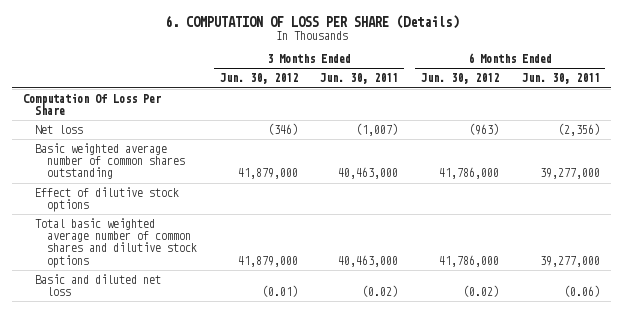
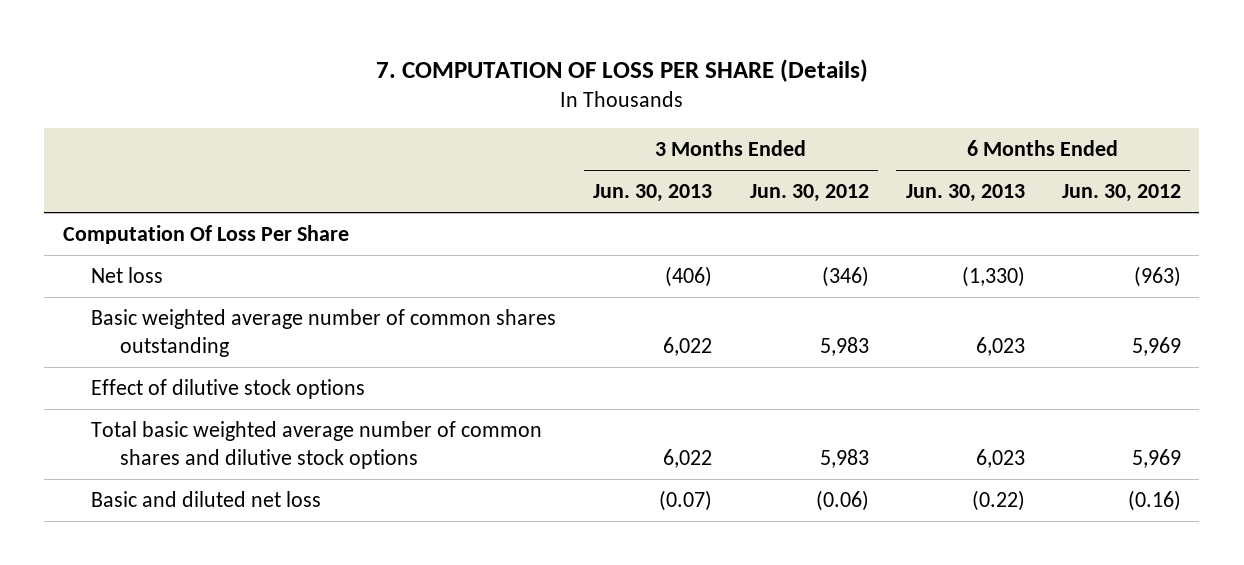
[164,14,459,29] 6. COMPUTATION OF LOSS PER SHARE (Details) -> [375,58,868,82] 7. COMPUTATION OF LOSS PER SHARE (Details)
[320,73,399,85] Jun. 30, 2011 -> none
[521,73,600,85] Jun. 30, 2011 -> none
none -> [593,184,713,203] Jun. 30, 2013
none -> [905,184,1025,203] Jun. 30, 2013
[237,168,298,180] 41,879,000 -> [819,336,869,356] 5,983
[439,167,500,180] 41,786,000 -> [1131,336,1181,356] 5,969
[237,255,298,267] 41,879,000 -> [819,448,869,468] 5,983
[439,254,500,267] 41,786,000 -> [1131,448,1181,468] 5,969
[261,285,298,298] (0.01) -> [815,489,869,511] (0.06)
[463,285,500,298] (0.02) -> [1127,489,1181,511] (0.16)

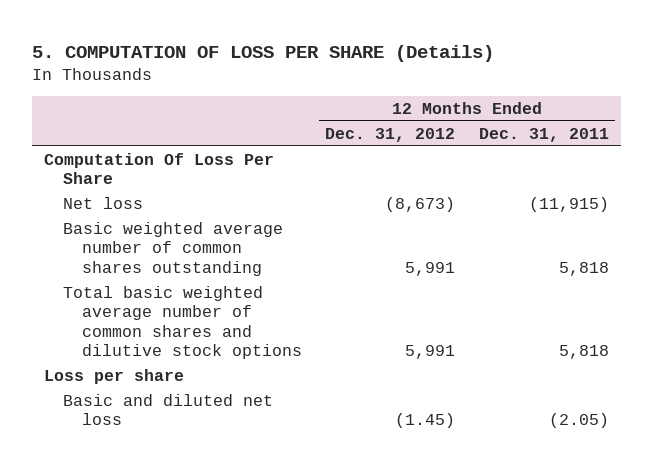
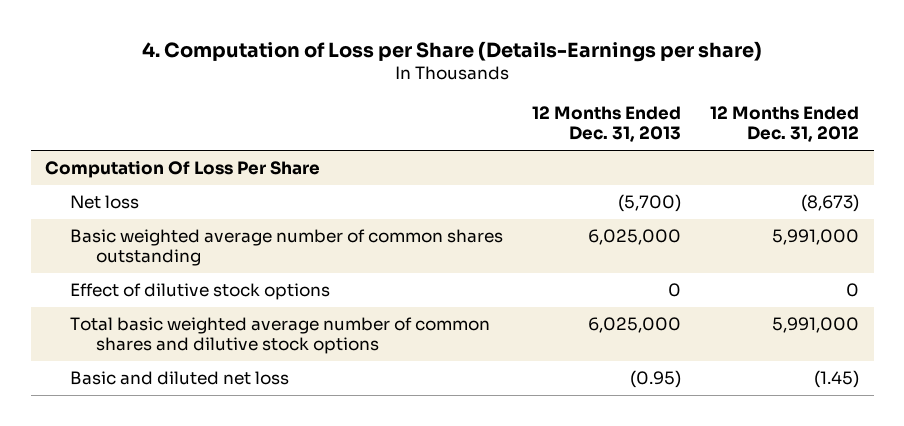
[32,44,495,62] 5. COMPUTATION OF LOSS PER SHARE (Details) -> [142,40,763,62] 4. Computation of Loss per Share (Details-Earnings per share)
[479,127,610,142] Dec. 31, 2011 -> none
none -> [532,106,682,143] 12 Months Ended Dec. 31, 2013
[44,368,185,384] Loss per share -> none
[405,261,456,276] 5,991 -> [772,228,860,245] 5,991,000
none -> [70,282,331,300] Effect of dilutive stock options
[405,345,456,360] 5,991 -> [772,316,860,333] 5,991,000

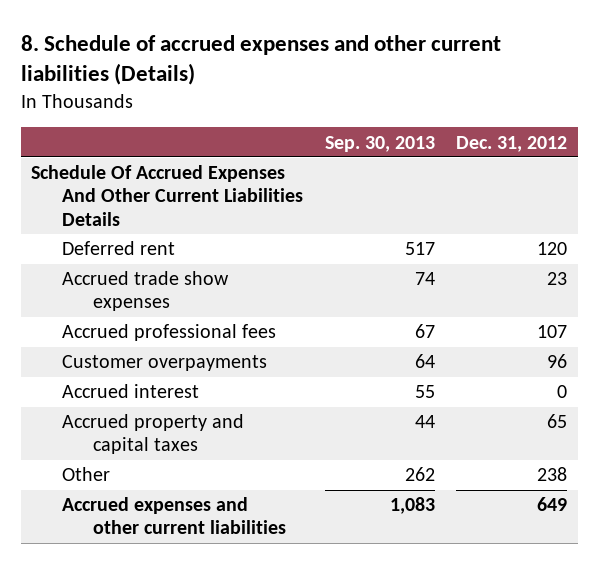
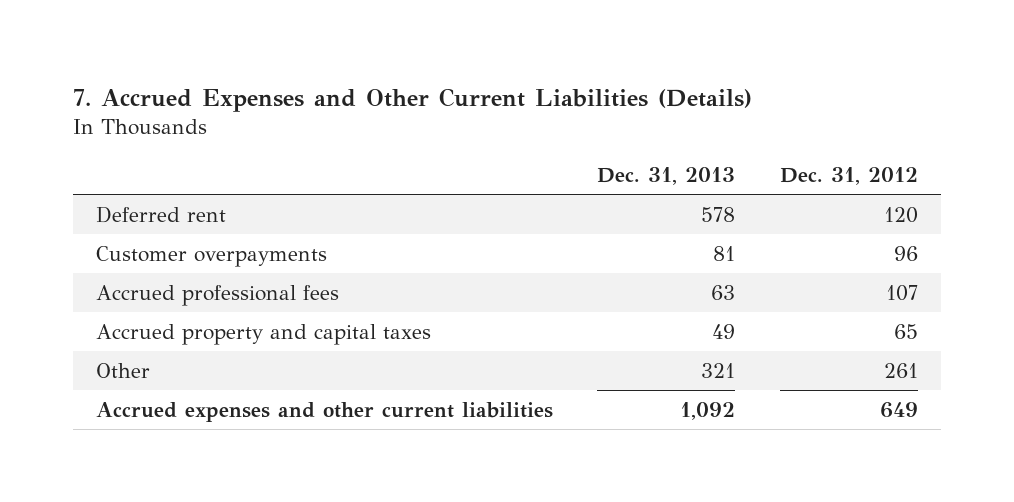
[20,35,501,86] 8. Schedule of accrued expenses and other current liabilities (Details) -> [73,87,753,112] 7. Accrued Expenses and Other Current Liabilities (Details)
[324,135,435,152] Sep. 30, 2013 -> none
none -> [597,166,736,185] Dec. 31, 2013
[31,165,304,226] Schedule Of Accrued Expenses And Other Current Liabilities Details -> none
[62,271,230,312] Accrued trade show expenses -> none
[62,384,200,399] Accrued interest -> none
[62,324,277,342] Accrued professional fees -> [95,284,339,306] Accrued professional fees
[537,467,568,482] 238 -> [884,362,919,378] 261

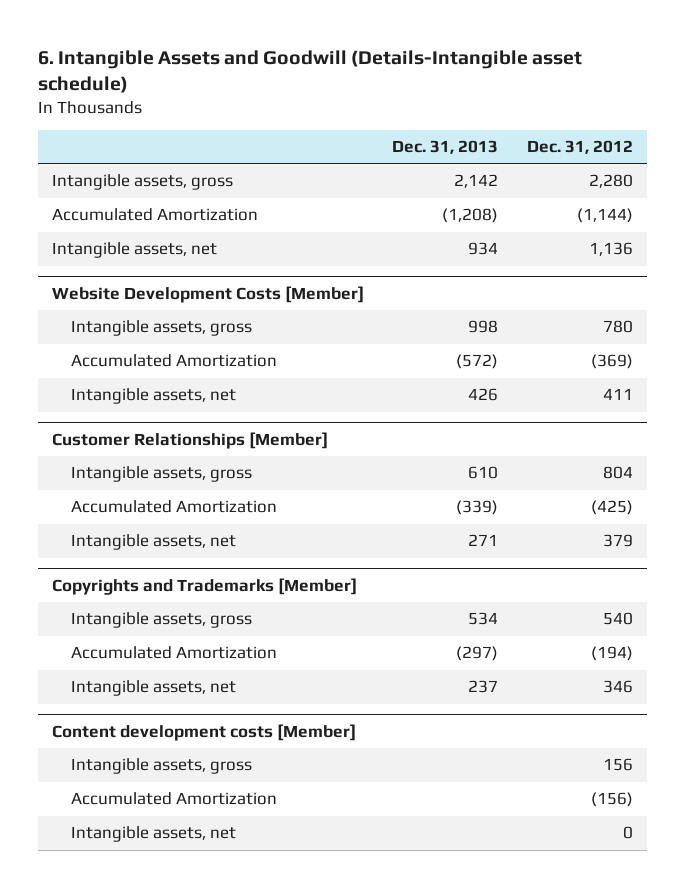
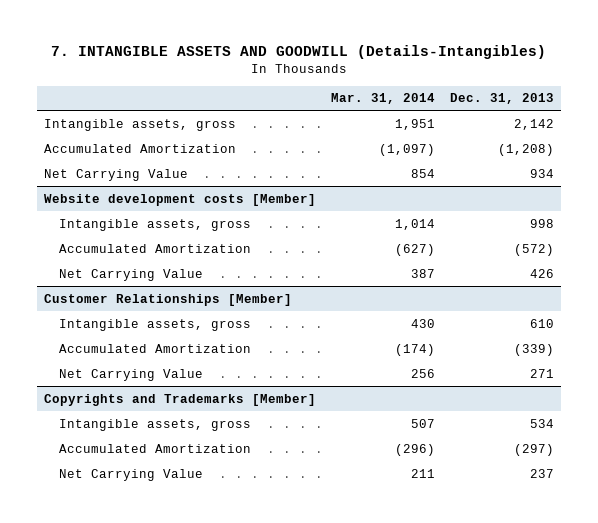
[38,50,583,94] 6. Intangible Assets and Goodwill (Details-Intangible asset schedule) -> [50,45,546,60] 7. INTANGIBLE ASSETS AND GOODWILL (Details-Intangibles)
[526,139,633,154] Dec. 31, 2012 -> none
none -> [330,93,435,105] Mar. 31, 2014
[52,242,218,259] Intangible assets, net -> [43,168,188,181] Net Carrying Value
[52,285,365,303] Website Development Costs [Member] -> [43,193,316,206] Website development costs [Member]
[70,388,236,405] Intangible assets, net -> [59,268,204,281] Net Carrying Value
[70,534,236,551] Intangible assets, net -> [59,368,204,381] Net Carrying Value
[52,723,357,741] Content development costs [Member] -> none
[70,758,252,775] Intangible assets, gross -> none
[70,792,277,806] Accumulated Amortization -> none
[70,826,236,843] Intangible assets, net -> none
[70,680,236,697] Intangible assets, net -> [59,468,204,481] Net Carrying Value

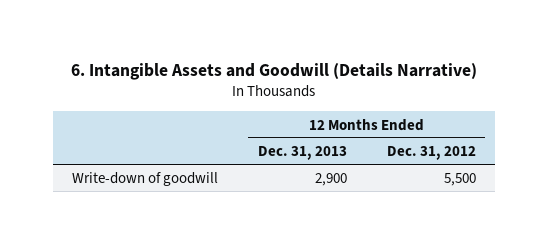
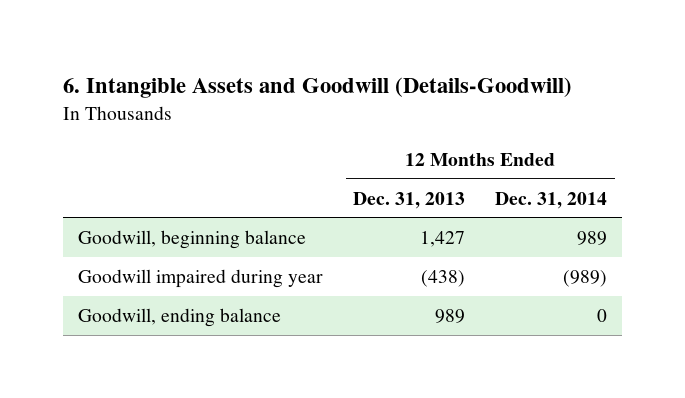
[70,62,477,80] 6. Intangible Assets and Goodwill (Details Narrative) -> [62,77,572,99] 6. Intangible Assets and Goodwill (Details-Goodwill)
[386,145,476,160] Dec. 31, 2012 -> none
none -> [495,191,608,209] Dec. 31, 2014
[72,172,219,187] Write-down of goodwill -> none
none -> [77,229,306,249] Goodwill, beginning balance
none -> [77,268,323,288] Goodwill impaired during year
none -> [77,307,281,327] Goodwill, ending balance

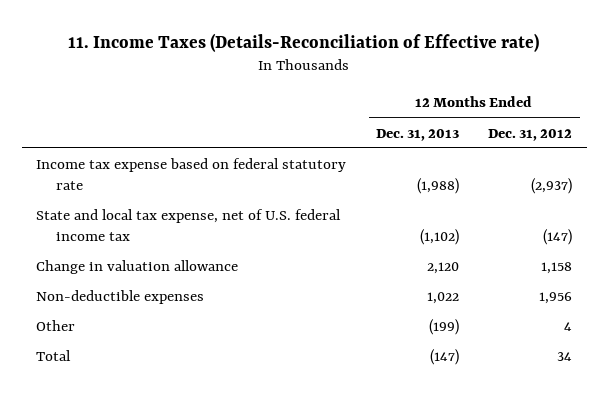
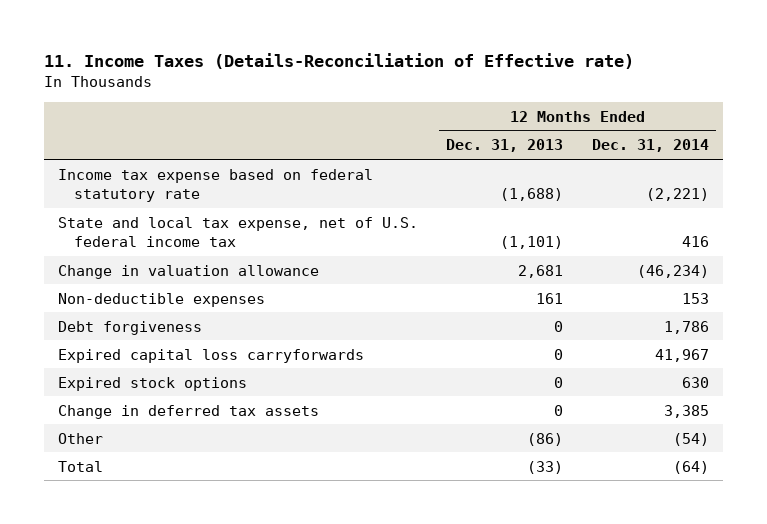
[488,128,573,141] Dec. 31, 2012 -> none
none -> [591,139,709,153] Dec. 31, 2014
[416,177,459,194] (1,988) -> [500,187,564,201] (1,688)
[419,228,459,245] (1,102) -> [500,235,564,249] (1,101)
[426,261,459,274] 2,120 -> [518,264,564,278] 2,681
[426,291,459,304] 1,022 -> [536,292,564,304] 161
none -> [58,320,203,335] Debt forgiveness
none -> [58,348,365,363] Expired capital loss carryforwards
none -> [58,376,248,391] Expired stock options
none -> [58,404,320,419] Change in deferred tax assets
[428,318,459,335] (199) -> [527,432,564,446] (86)
[429,348,459,365] (147) -> [527,460,564,474] (33)

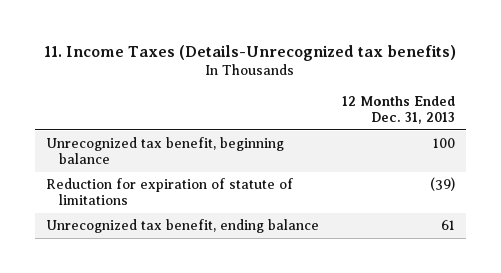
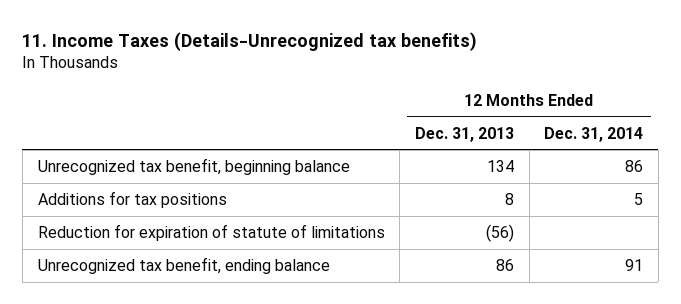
none -> [544,126,644,142] Dec. 31, 2014
[432,138,455,149] 100 -> [486,159,514,172] 134
none -> [37,190,227,208] Additions for tax positions
[429,177,455,192] (39) -> [485,223,514,242] (56)
[440,220,455,231] 61 -> [495,258,514,271] 86

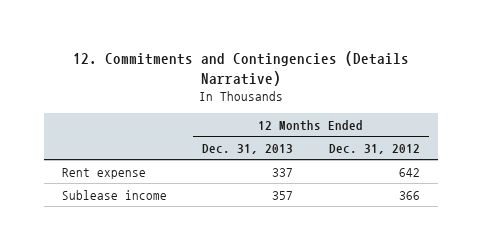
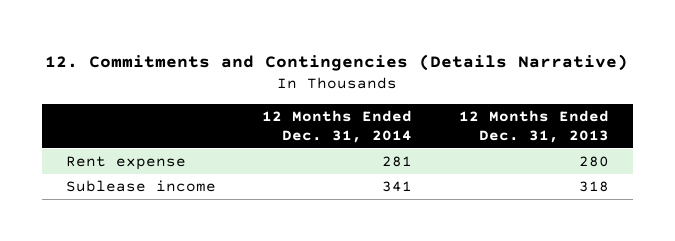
[329,143,421,154] Dec. 31, 2012 -> none
none -> [262,110,413,143] 12 Months Ended Dec. 31, 2014
[272,167,294,177] 337 -> [579,156,610,168] 280
[272,190,294,200] 357 -> [579,181,610,193] 318

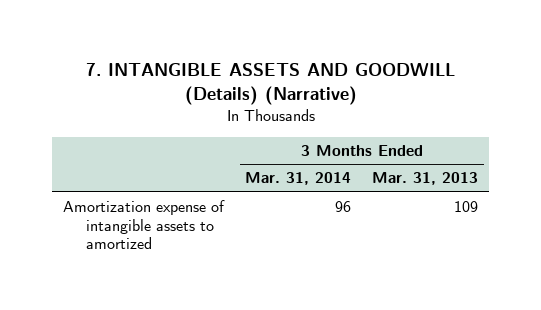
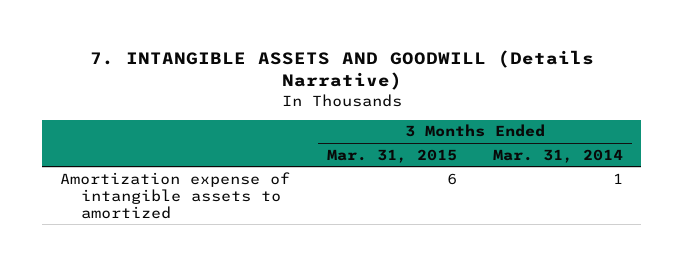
[85,63,455,106] 7. INTANGIBLE ASSETS AND GOODWILL (Details) (Narrative) -> [89,50,594,91] 7. INTANGIBLE ASSETS AND GOODWILL (Details Narrative)
[372,172,479,186] Mar. 31, 2013 -> none
none -> [326,148,457,163] Mar. 31, 2015
[335,201,352,213] 96 -> [612,172,623,184] 1

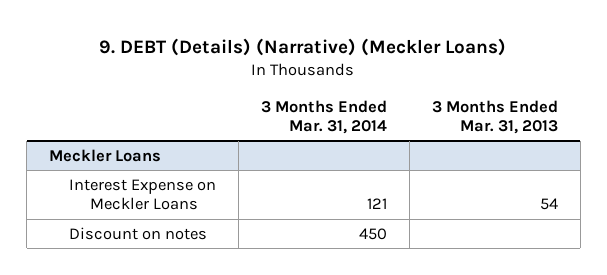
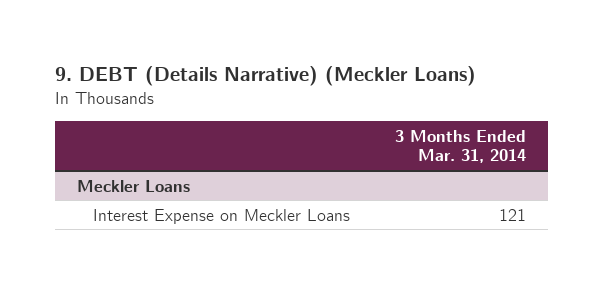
[99,37,507,56] 9. DEBT (Details) (Narrative) (Meckler Loans) -> [54,66,476,87] 9. DEBT (Details Narrative) (Meckler Loans)
[431,99,558,135] 3 Months Ended Mar. 31, 2013 -> none
[69,226,208,240] Discount on notes -> none

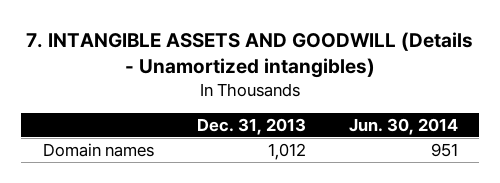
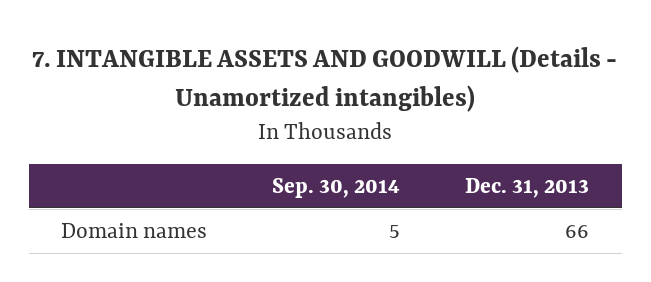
[348,117,458,135] Jun. 30, 2014 -> none
none -> [272,177,401,198] Sep. 30, 2014
[267,143,306,161] 1,012 -> [565,225,590,239] 66

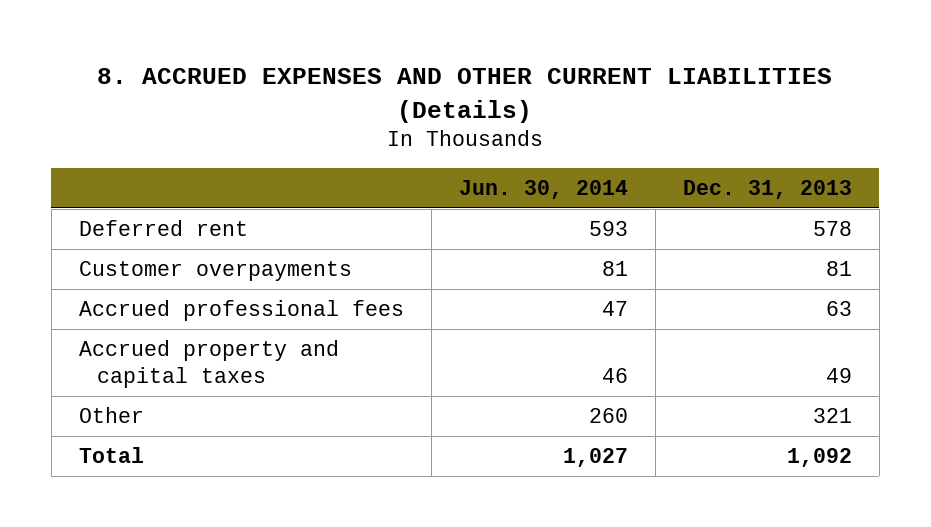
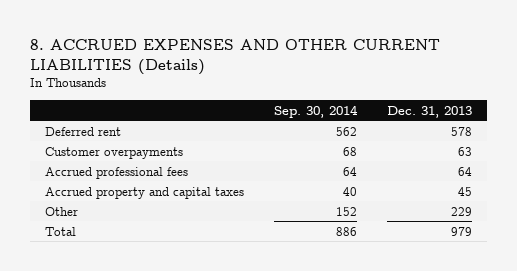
[458,179,628,199] Jun. 30, 2014 -> none
none -> [273,104,358,118] Sep. 30, 2014
[825,261,852,277] 81 -> [457,146,472,156] 63
[825,301,852,317] 63 -> [457,166,472,176] 64
[825,368,852,384] 49 -> [457,186,472,196] 45
[812,408,852,424] 321 -> [450,206,472,216] 229
[786,448,852,468] 1,092 -> [450,226,472,236] 979

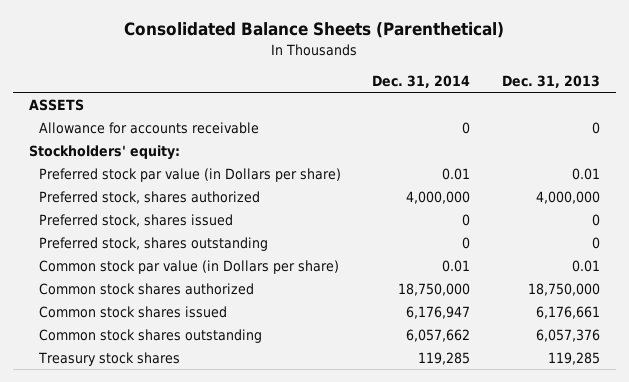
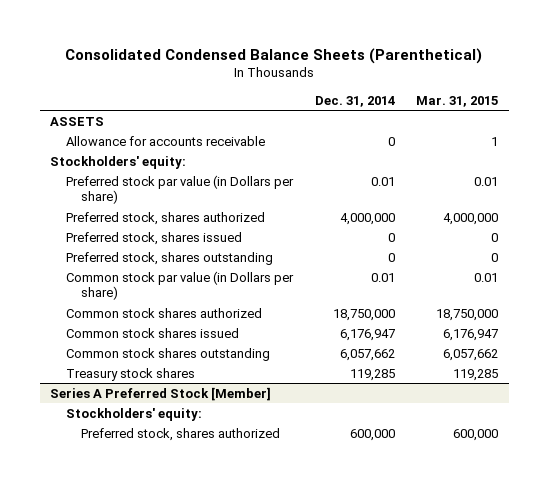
[124,22,505,39] Consolidated Balance Sheets (Parenthetical) -> [65,47,483,64] Consolidated Condensed Balance Sheets (Parenthetical)
[501,74,600,88] Dec. 31, 2013 -> none
none -> [416,95,499,107] Mar. 31, 2015
none -> [50,386,272,401] Series A Preferred Stock [Member]
none -> [65,407,202,421] Stockholders' equity:
none -> [81,427,281,441] Preferred stock, shares authorized

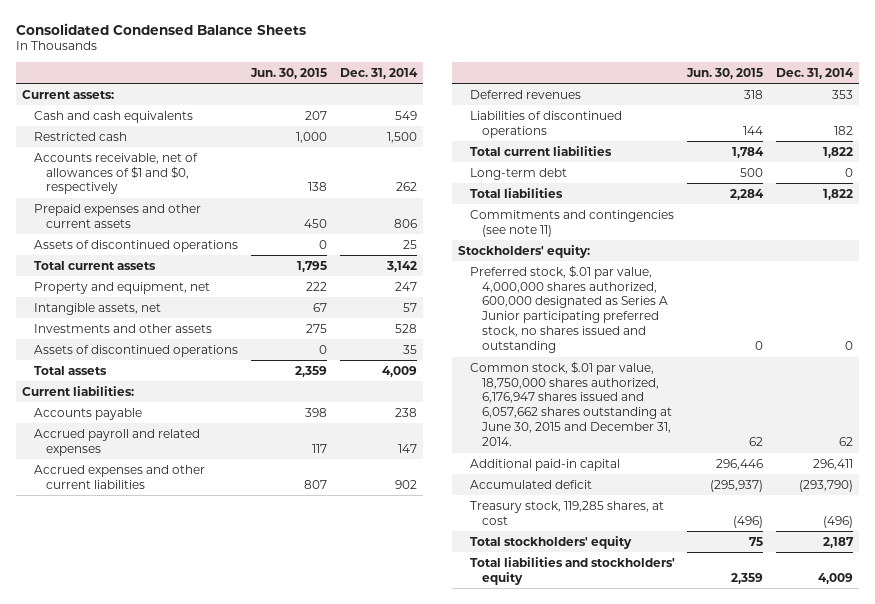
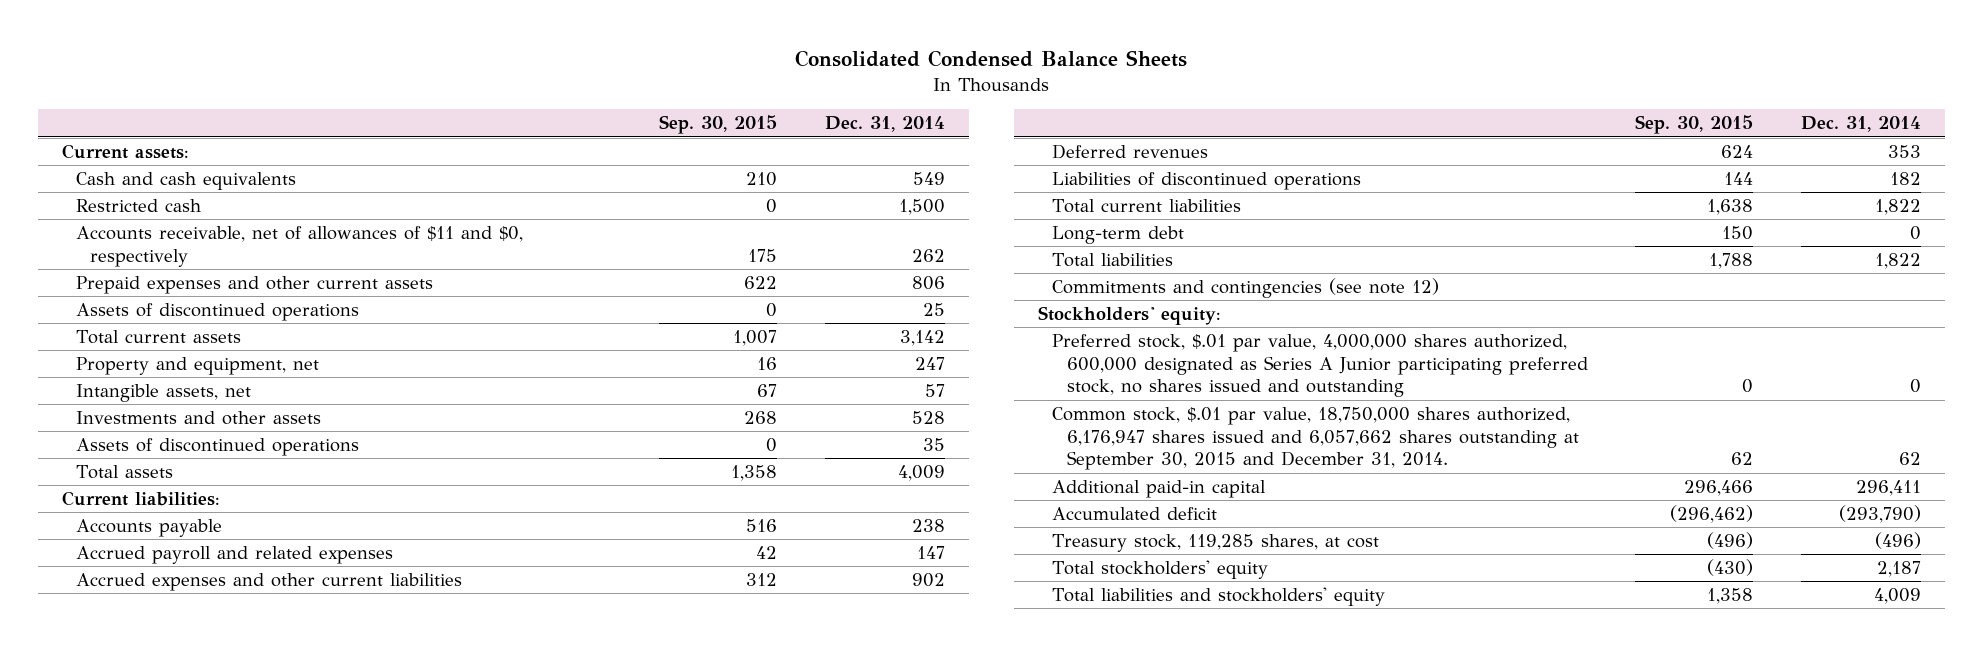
[250,67,328,79] Jun. 30, 2015 -> none
none -> [658,115,777,135] Sep. 30, 2015
[34,152,199,195] Accounts receivable, net of allowances of $1 and $0, respectively -> [75,225,523,267] Accounts receivable, net of allowances of $11 and $0, respectively
[470,209,675,237] Commitments and contingencies (see note 11) -> [1052,277,1440,298] Commitments and contingencies (see note 12)
[470,360,672,447] Common stock, $.01 par value, 18,750,000 shares authorized, 6,176,947 shares issued and 6,057,662 shares outstanding at June 30, 2015 and December 31, 2014. -> [1052,406,1579,471] Common stock, $.01 par value, 18,750,000 shares authorized, 6,176,947 shares issued and 6,057,662 shares outstanding at September 30, 2015 and December 31, 2014.

